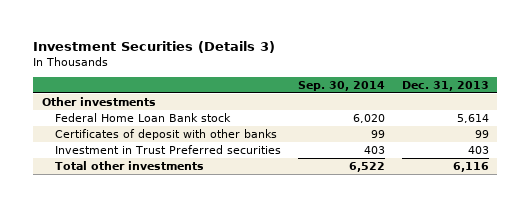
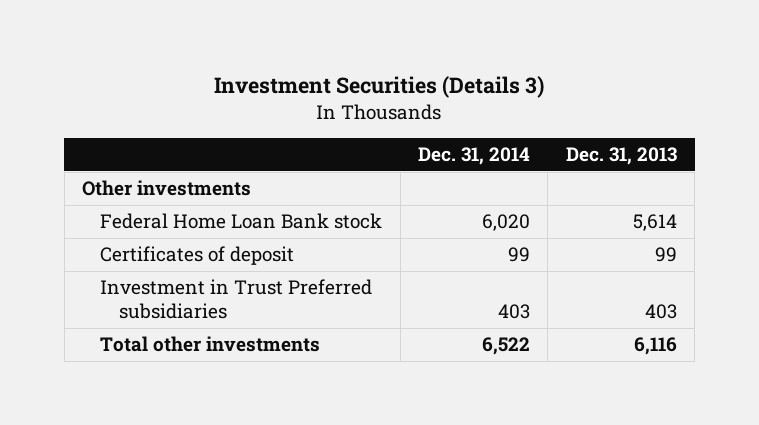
[297,80,385,91] Sep. 30, 2014 -> none
none -> [418,147,531,166] Dec. 31, 2014
[54,129,277,141] Certificates of deposit with other banks -> [100,246,295,266] Certificates of deposit
[54,145,281,155] Investment in Trust Preferred securities -> [100,279,373,320] Investment in Trust Preferred subsidiaries

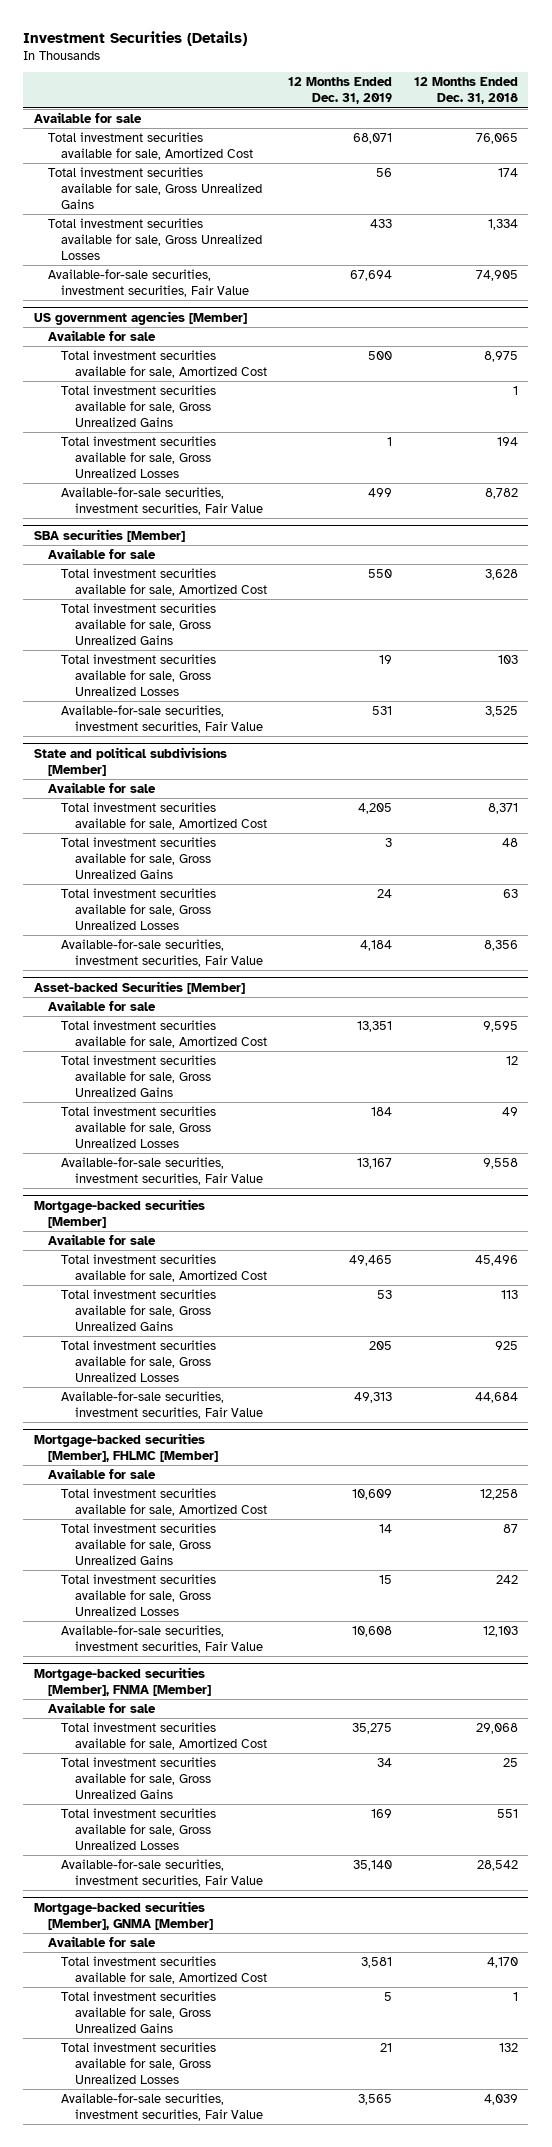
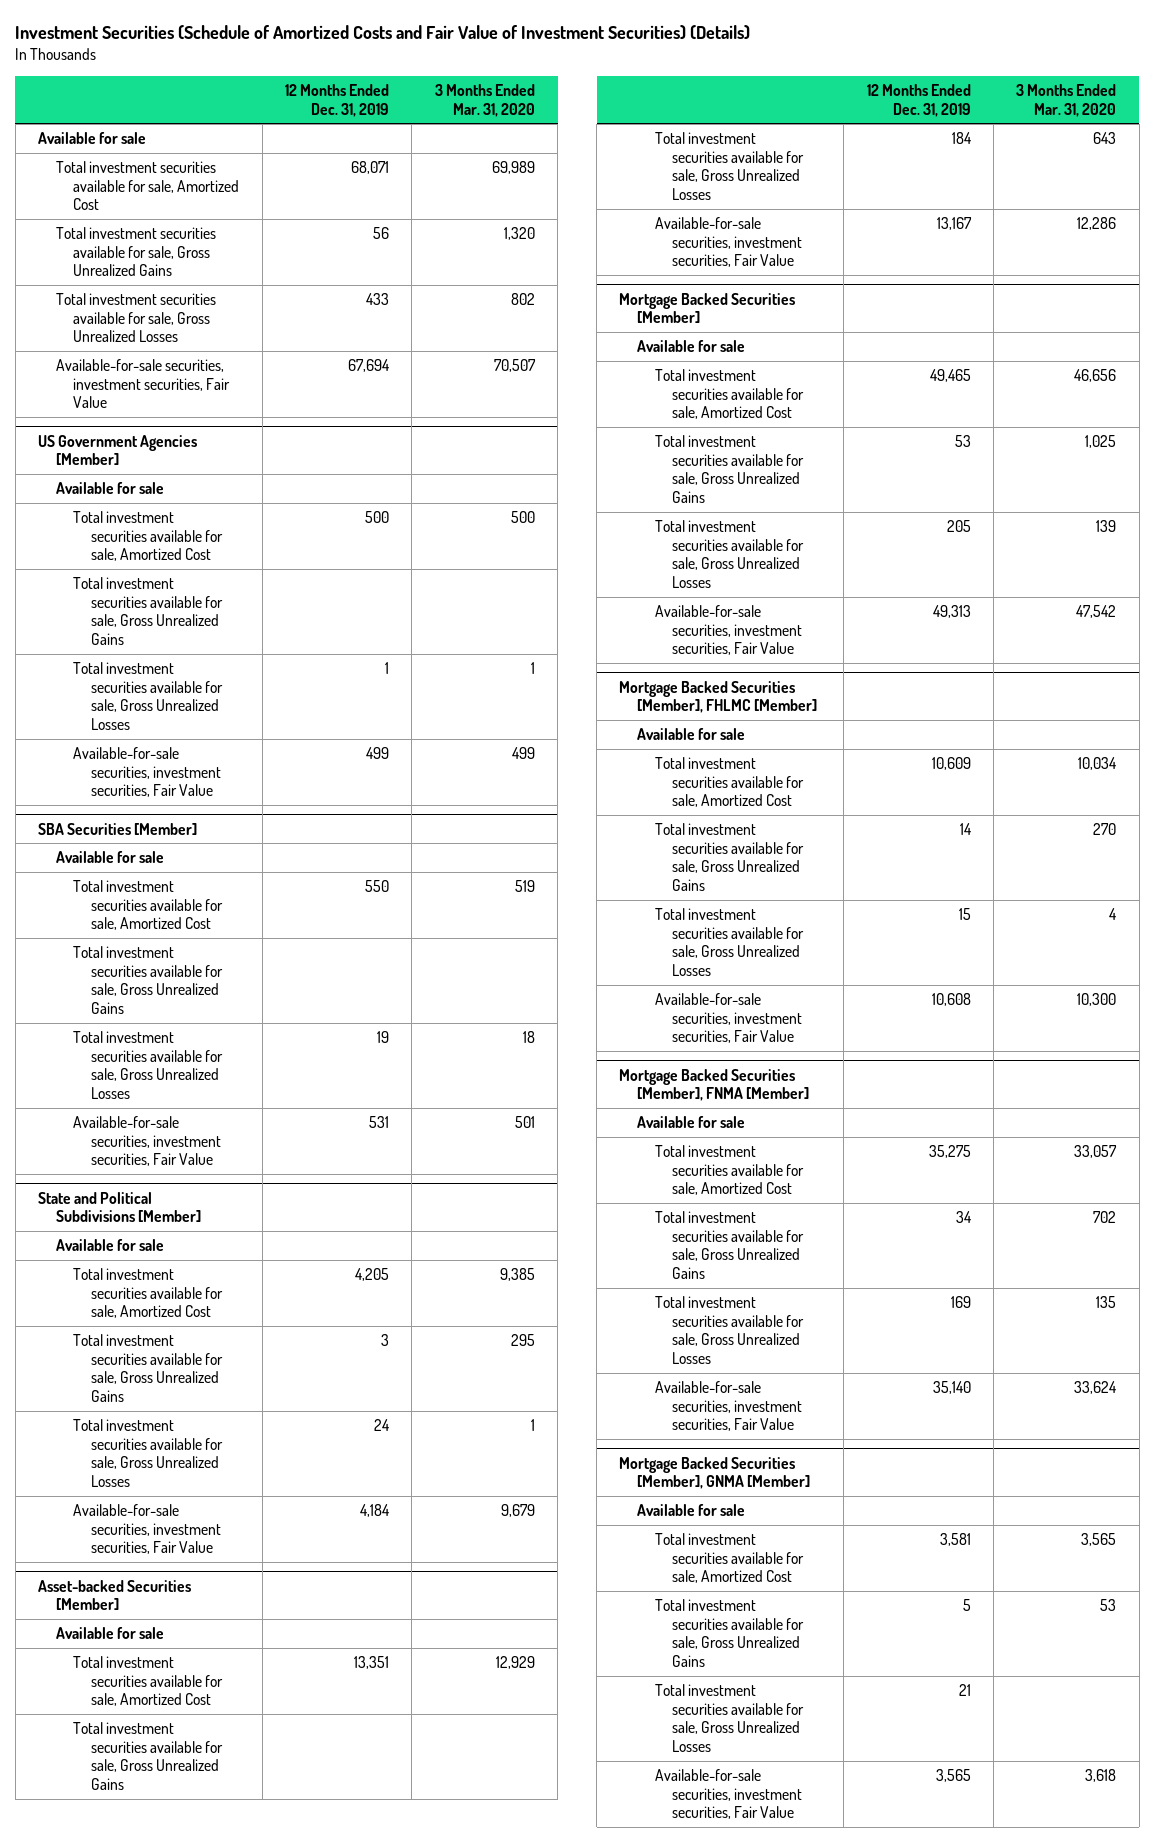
[23,30,248,46] Investment Securities (Details) -> [15,25,751,41] Investment Securities (Schedule of Amortized Costs and Fair Value of Investment Securities) (Details)
[413,77,518,105] 12 Months Ended Dec. 31, 2018 -> none
none -> [434,84,535,117] 3 Months Ended Mar. 31, 2020
[33,310,247,325] US government agencies [Member] -> [37,434,197,466] US Government Agencies [Member]
[33,528,185,542] SBA securities [Member] -> [37,822,197,835] SBA Securities [Member]
[33,746,227,776] State and political subdivisions [Member] -> [37,1191,201,1223] State and Political Subdivisions [Member]
[33,1198,205,1228] Mortgage-backed securities [Member] -> [619,292,796,324] Mortgage Backed Securities [Member]
[33,1432,218,1462] Mortgage-backed securities [Member], FHLMC [Member] -> [619,680,818,714] Mortgage Backed Securities [Member], FHLMC [Member]
[33,1666,211,1696] Mortgage-backed securities [Member], FNMA [Member] -> [619,1068,810,1102] Mortgage Backed Securities [Member], FNMA [Member]
[33,1900,213,1930] Mortgage-backed securities [Member], GNMA [Member] -> [619,1456,811,1490] Mortgage Backed Securities [Member], GNMA [Member]

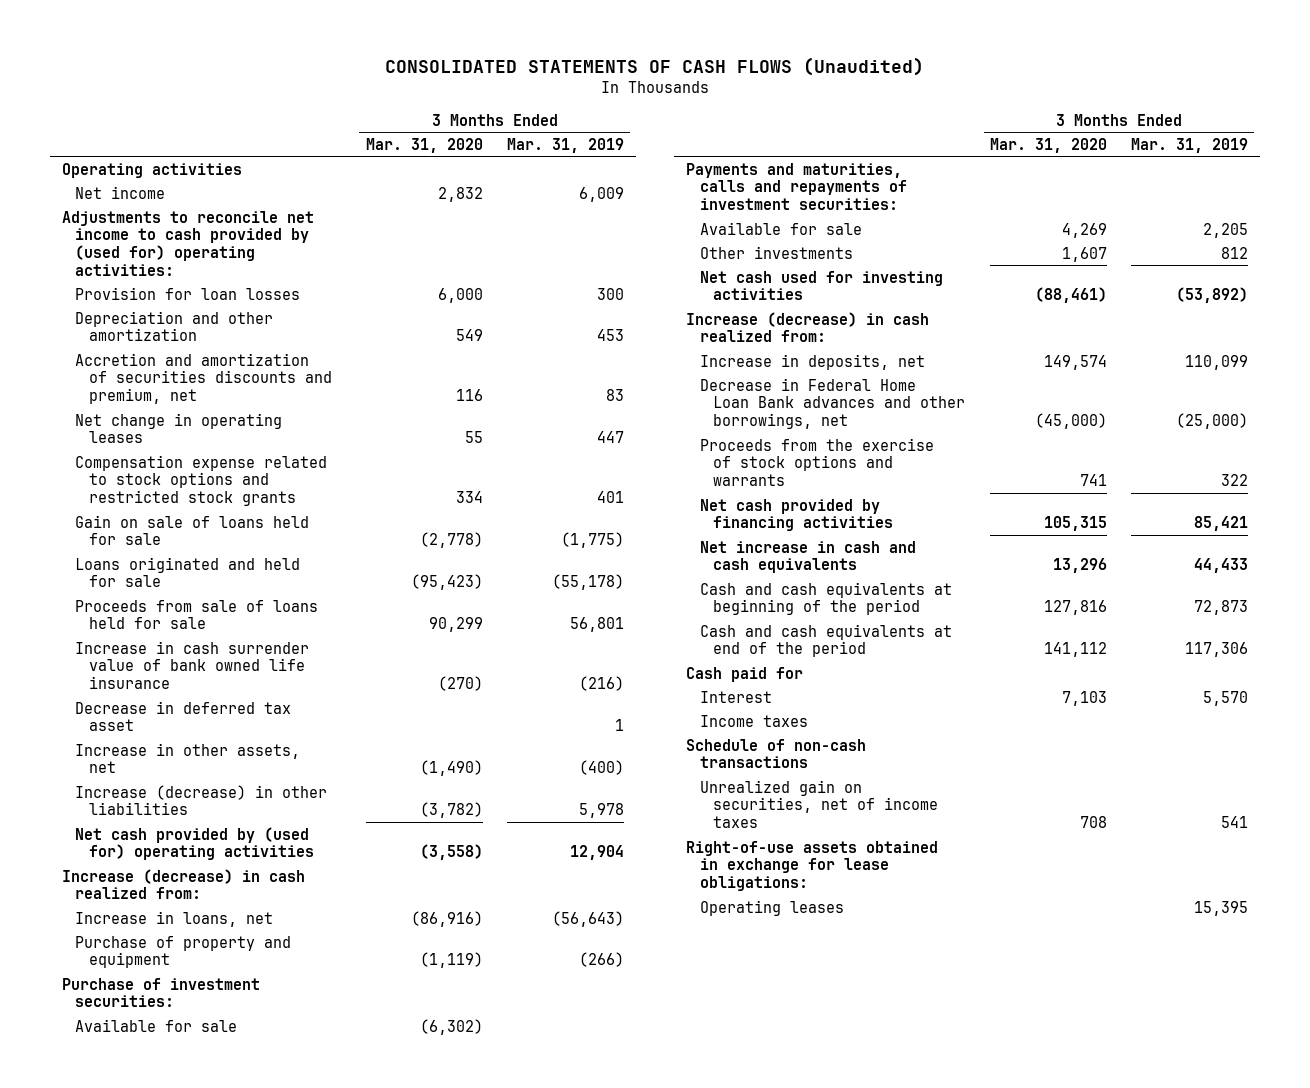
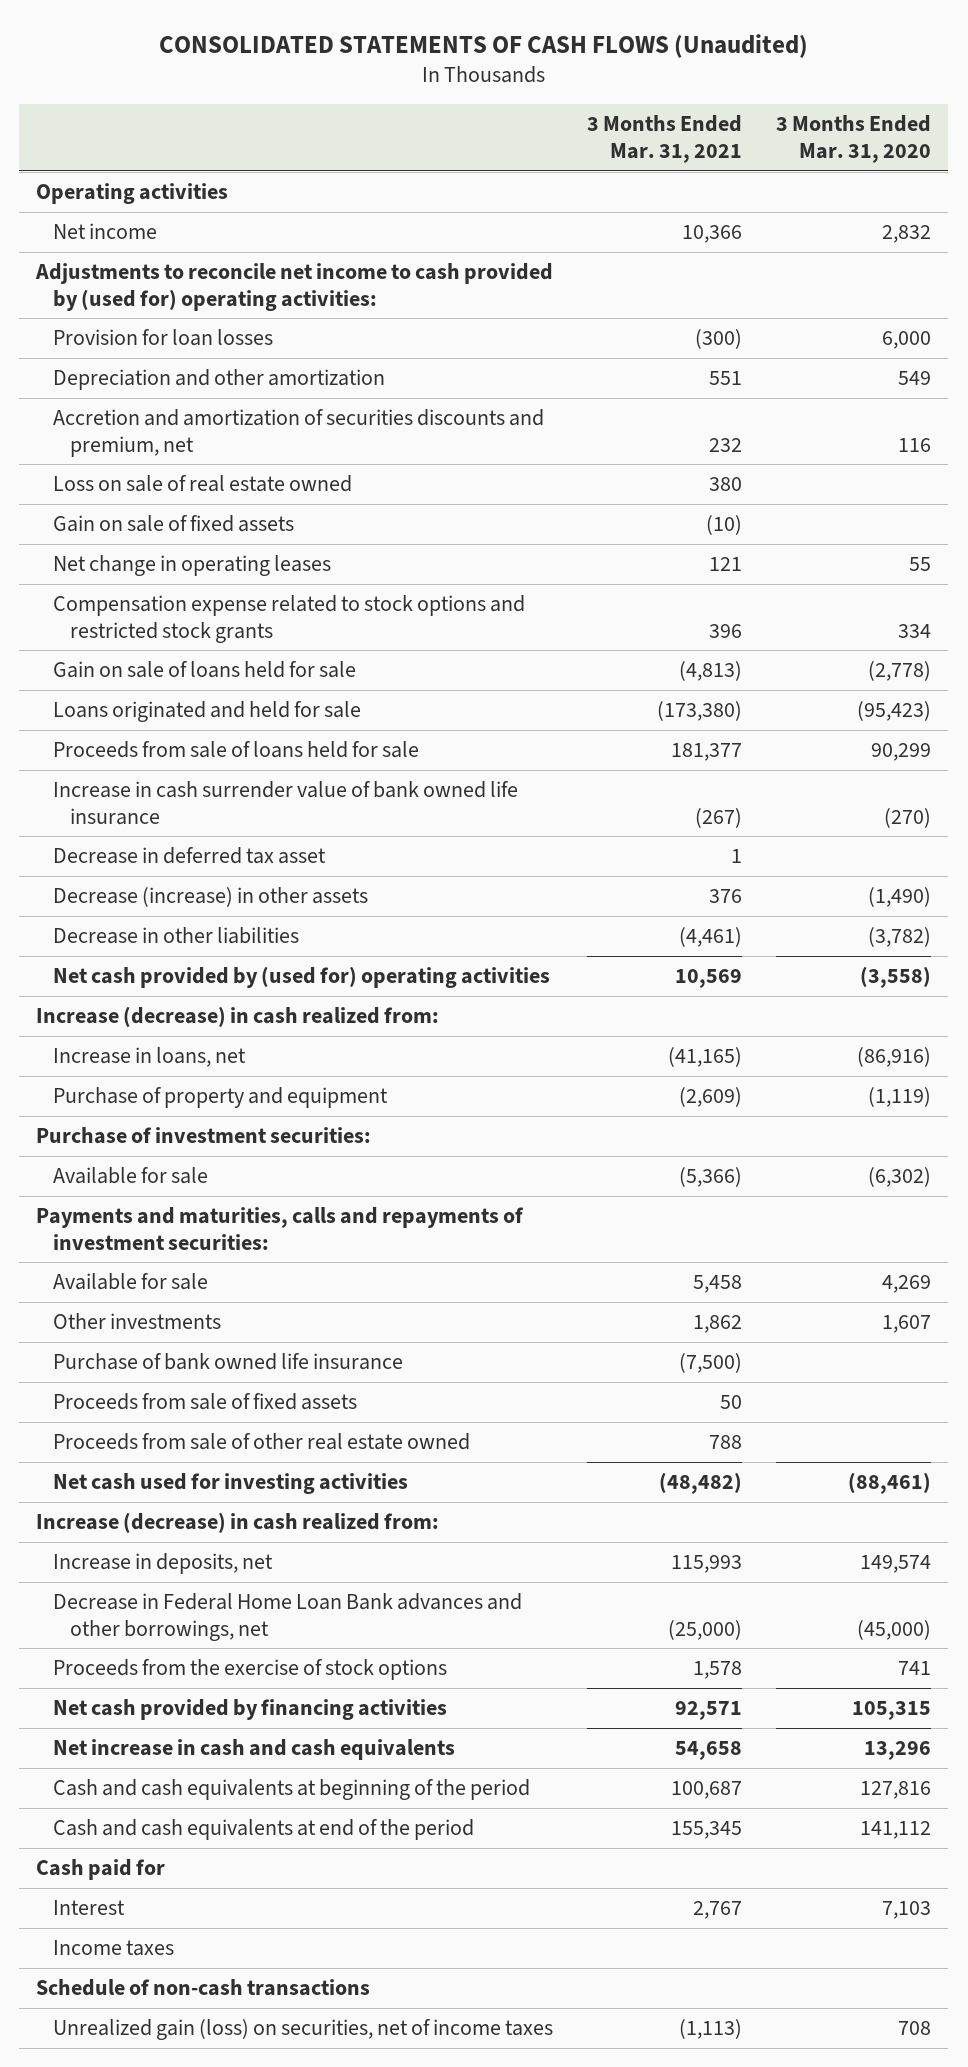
[507,137,625,153] Mar. 31, 2019 -> none
none -> [587,115,743,164] 3 Months Ended Mar. 31, 2021
none -> [52,475,352,493] Loss on sale of real estate owned
none -> [52,515,294,533] Gain on sale of fixed assets
[75,742,301,774] Increase in other assets, net -> [52,887,368,908] Decrease (increase) in other assets
[75,784,328,816] Increase (decrease) in other liabilities -> [52,927,299,945] Decrease in other liabilities
none -> [52,1353,403,1371] Purchase of bank owned life insurance
none -> [52,1393,357,1411] Proceeds from sale of fixed assets
none -> [52,1433,470,1451] Proceeds from sale of other real estate owned
[699,437,934,487] Proceeds from the exercise of stock options and warrants -> [52,1659,447,1681] Proceeds from the exercise of stock options
[686,840,939,892] Right-of-use assets obtained in exchange for lease obligations: -> none
[699,899,844,916] Operating leases -> none
[699,779,939,829] Unrealized gain on securities, net of income taxes -> [52,2019,553,2041] Unrealized gain (loss) on securities, net of income taxes

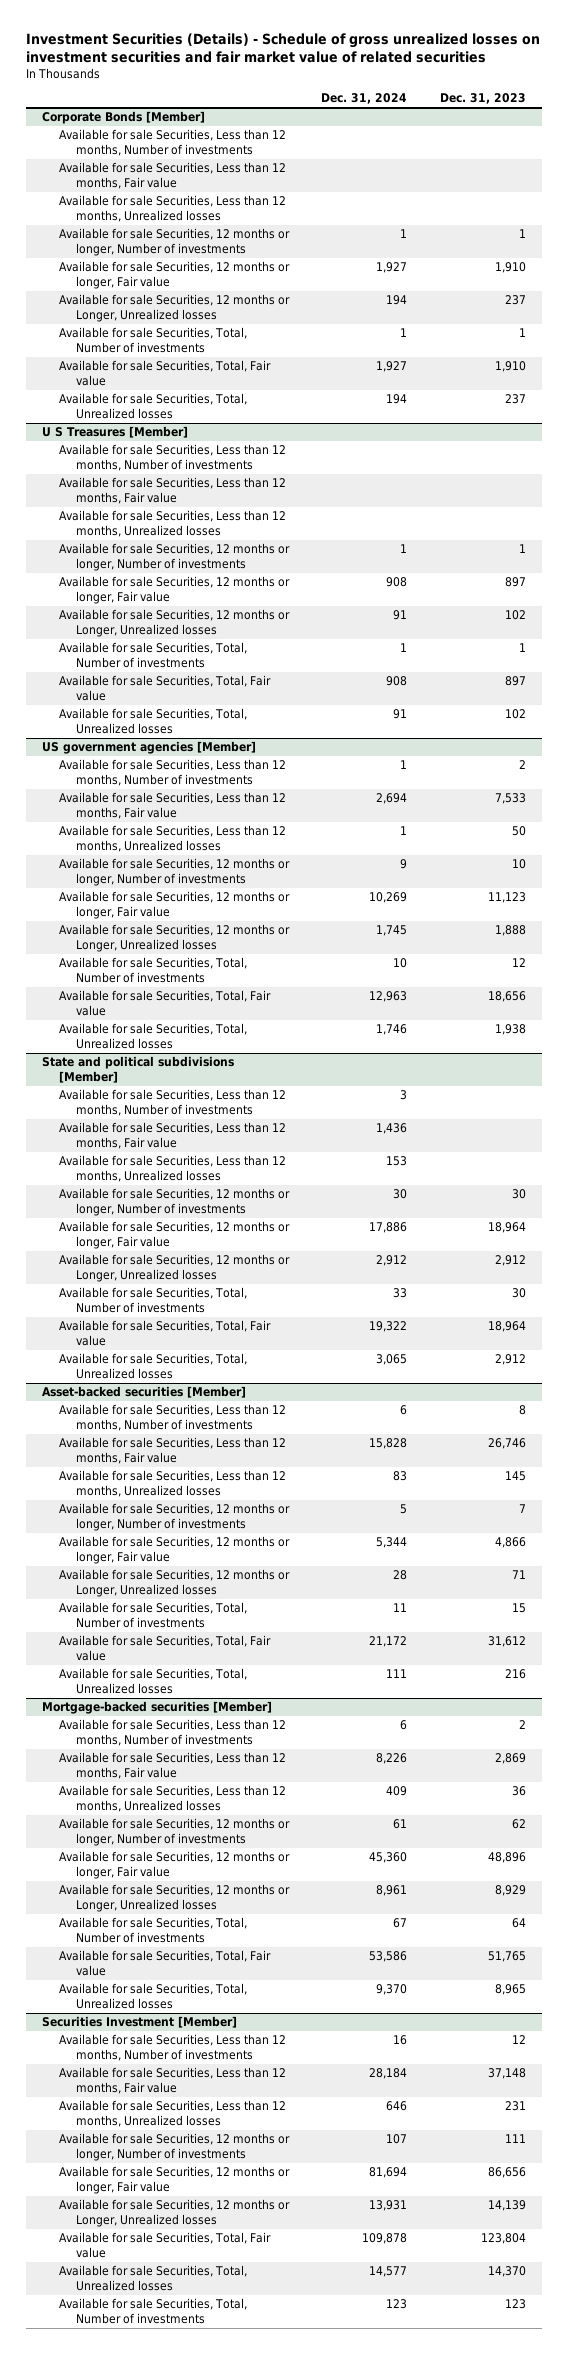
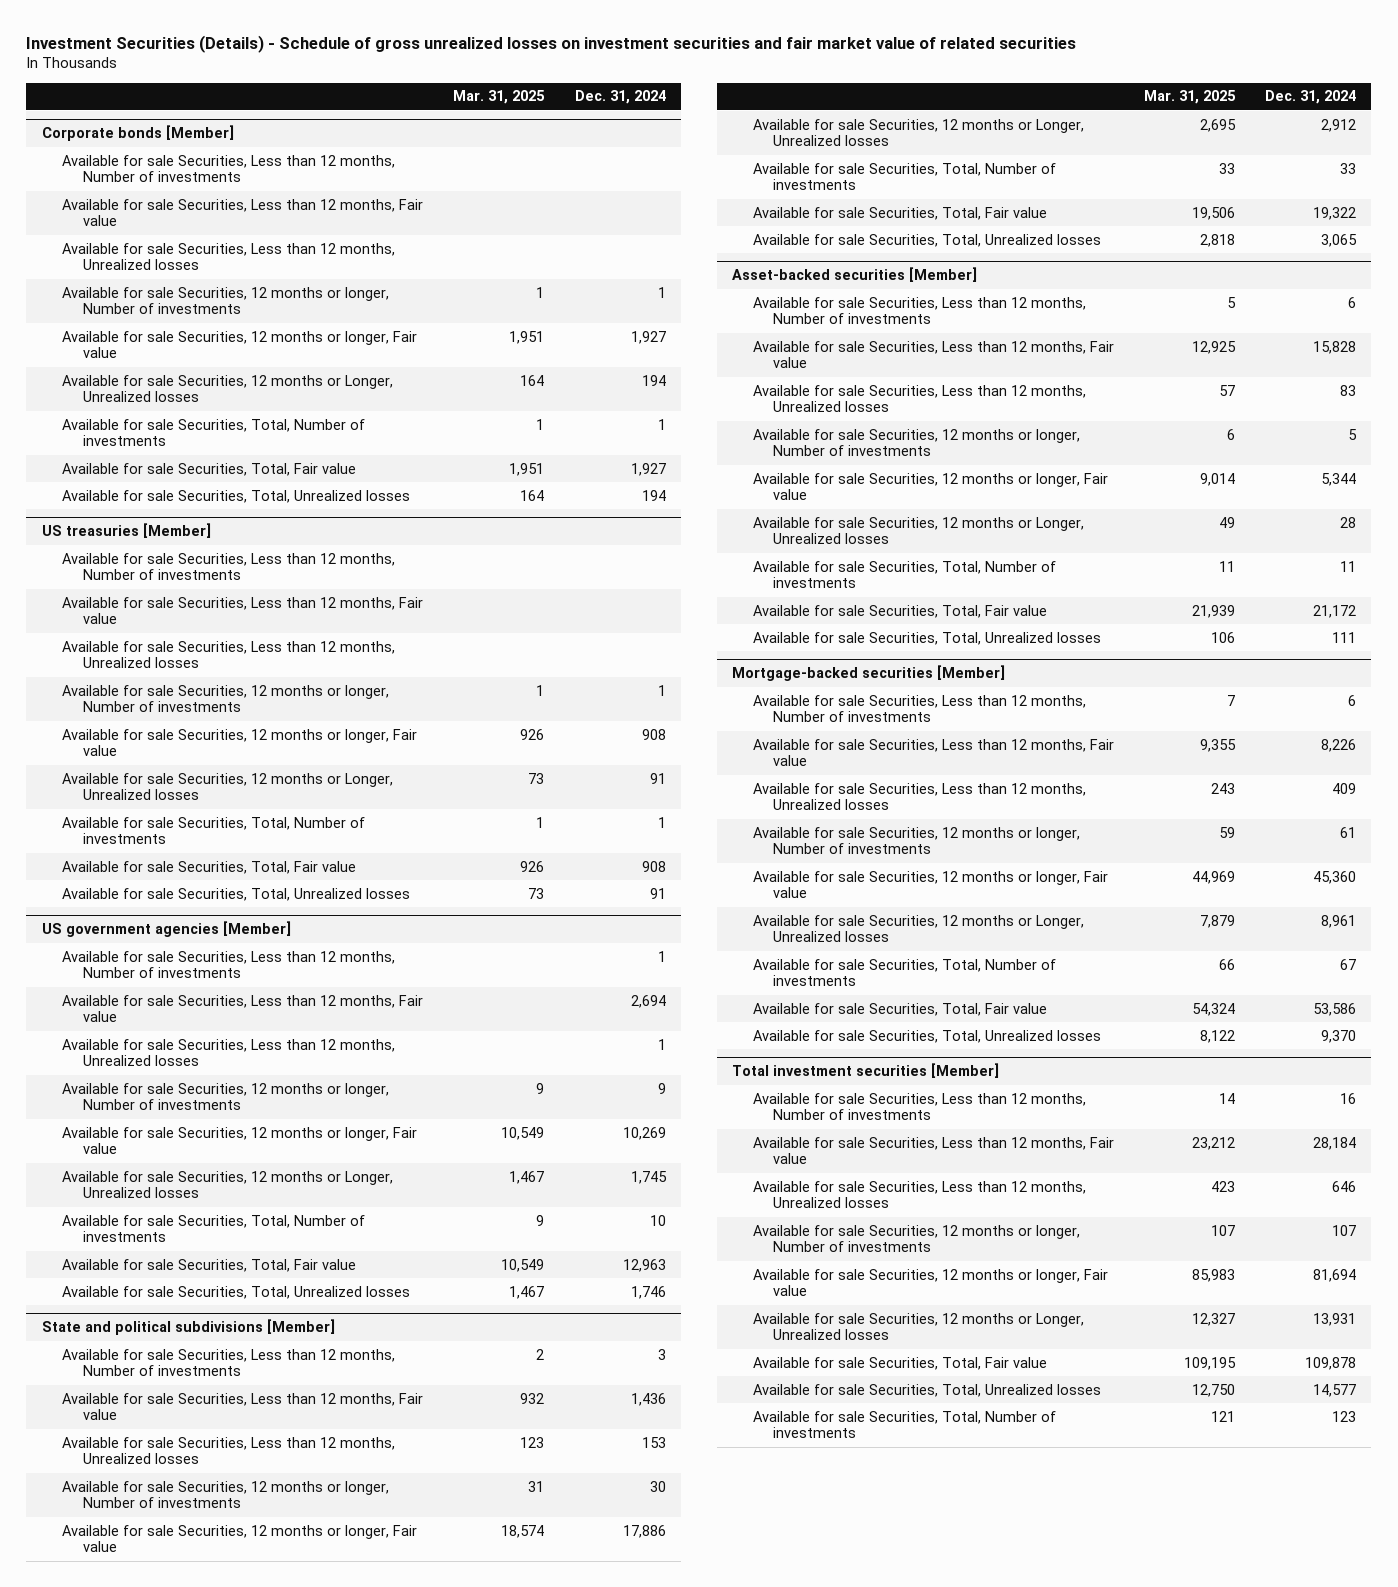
[439,93,526,105] Dec. 31, 2023 -> none
none -> [453,90,546,105] Mar. 31, 2025
[42,111,206,125] Corporate Bonds [Member] -> [41,125,234,142] Corporate bonds [Member]
[42,426,189,439] U S Treasures [Member] -> [41,523,211,539] US treasuries [Member]
[42,2016,238,2029] Securities Investment [Member] -> [732,1063,1000,1079] Total investment securities [Member]

